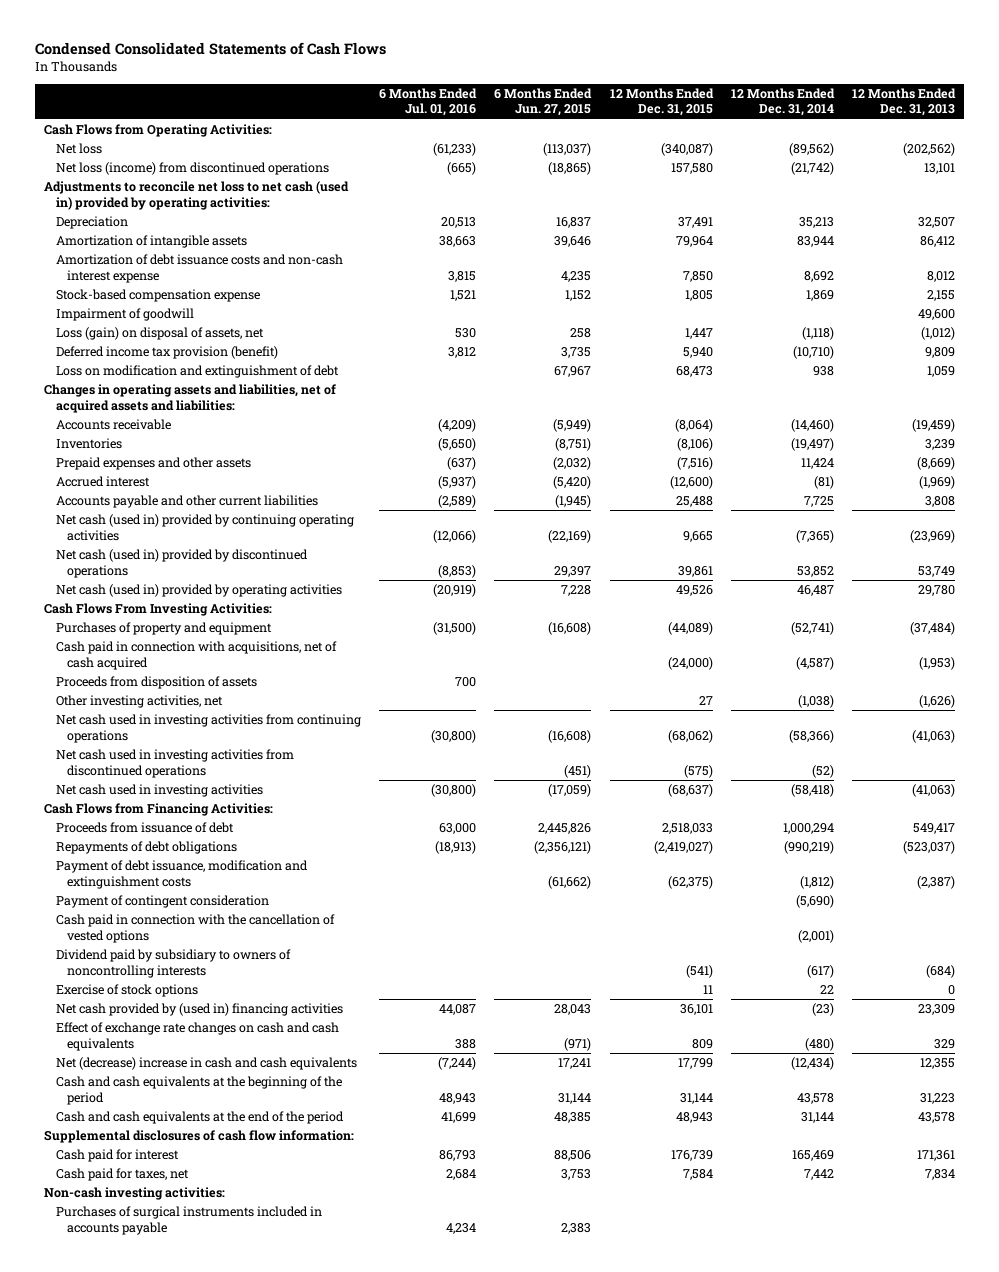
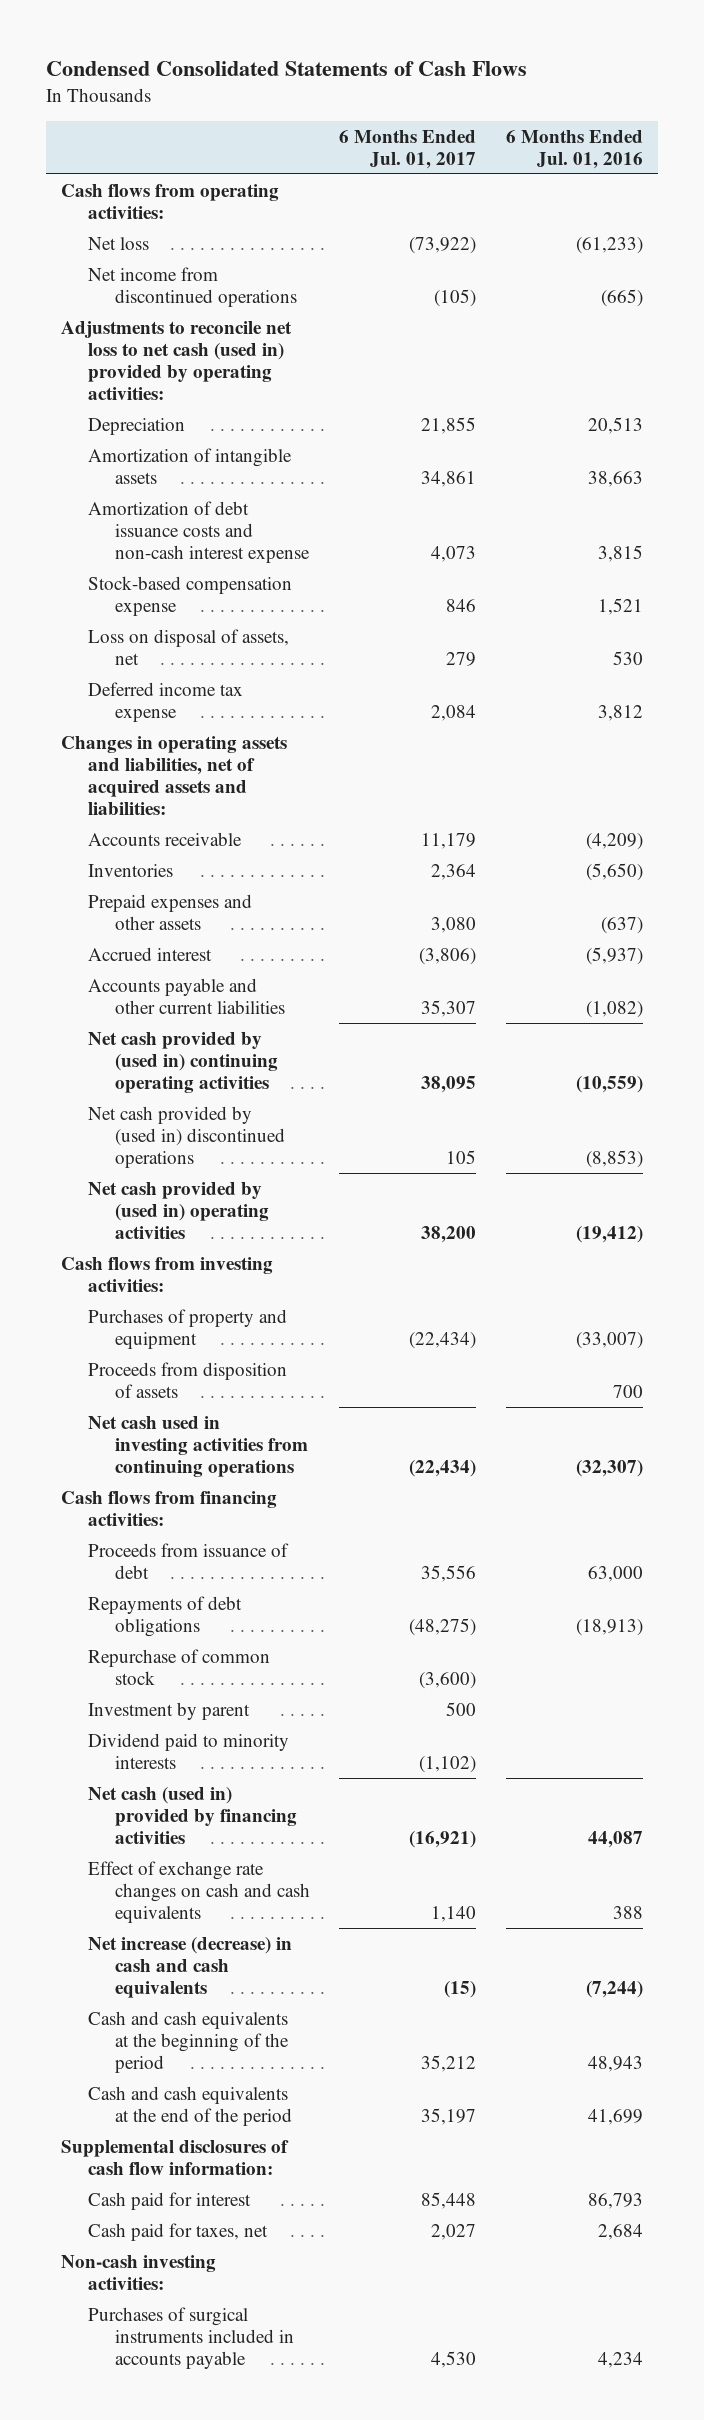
[494,87,593,117] 6 Months Ended Jun. 27, 2015 -> none
[609,87,714,117] 12 Months Ended Dec. 31, 2015 -> none
[730,87,835,117] 12 Months Ended Dec. 31, 2014 -> none
[852,87,957,117] 12 Months Ended Dec. 31, 2013 -> none
none -> [339,129,477,169] 6 Months Ended Jul. 01, 2017
[44,124,273,138] Cash Flows from Operating Activities: -> [61,183,280,219] Cash flows from operating activities:
[55,162,329,176] Net loss (income) from discontinued operations -> [87,266,297,307] Net income from discontinued operations
[55,308,194,322] Impairment of goodwill -> none
[55,365,339,379] Loss on modification and extinguishment of debt -> none
[55,327,264,341] Loss (gain) on disposal of assets, net -> [87,628,289,665] Loss on disposal of assets, net
[55,346,278,360] Deferred income tax provision (benefit) -> [87,681,243,722] Deferred income tax expense
[55,641,337,670] Cash paid in connection with acquisitions, net of cash acquired -> none
[437,495,476,509] (2,589) -> [586,1000,644,1018] (1,082)
[55,514,354,541] Net cash (used in) provided by continuing operating activities -> [87,1031,278,1094] Net cash provided by (used in) continuing operating activities
[432,529,476,543] (12,066) -> [576,1076,644,1094] (10,559)
[55,549,308,578] Net cash (used in) provided by discontinued operations -> [87,1105,285,1169] Net cash provided by (used in) discontinued operations
[55,584,342,598] Net cash (used in) provided by operating activities -> [87,1181,269,1240] Net cash provided by (used in) operating activities
[432,584,476,598] (20,919) -> [576,1226,644,1244] (19,412)
[44,603,273,617] Cash Flows From Investing Activities: -> [61,1256,274,1292] Cash flows from investing activities:
[432,622,476,636] (31,500) -> [576,1331,644,1349] (33,007)
[55,695,223,709] Other investing activities, net -> none
[55,749,294,778] Net cash used in investing activities from discontinued operations -> none
[55,784,263,798] Net cash used in investing activities -> none
[430,729,476,743] (30,800) -> [576,1460,644,1478] (32,307)
[44,803,274,817] Cash Flows from Financing Activities: -> [61,1490,278,1526] Cash flows from financing activities:
[55,860,308,889] Payment of debt issuance, modification and extinguishment costs -> none
[55,895,269,909] Payment of contingent consideration -> none
[55,914,335,943] Cash paid in connection with the cancellation of vested options -> none
[55,984,198,998] Exercise of stock options -> none
none -> [87,1648,270,1685] Repurchase of common stock
none -> [87,1701,250,1720] Investment by parent
[55,949,291,978] Dividend paid by subsidiary to owners of noncontrolling interests -> [87,1732,289,1769] Dividend paid to minority interests
[55,1003,343,1017] Net cash provided by (used in) financing activities -> [87,1786,297,1845] Net cash (used in) provided by financing activities
[55,1057,357,1071] Net (decrease) increase in cash and cash equivalents -> [87,1936,292,1999] Net increase (decrease) in cash and cash equivalents

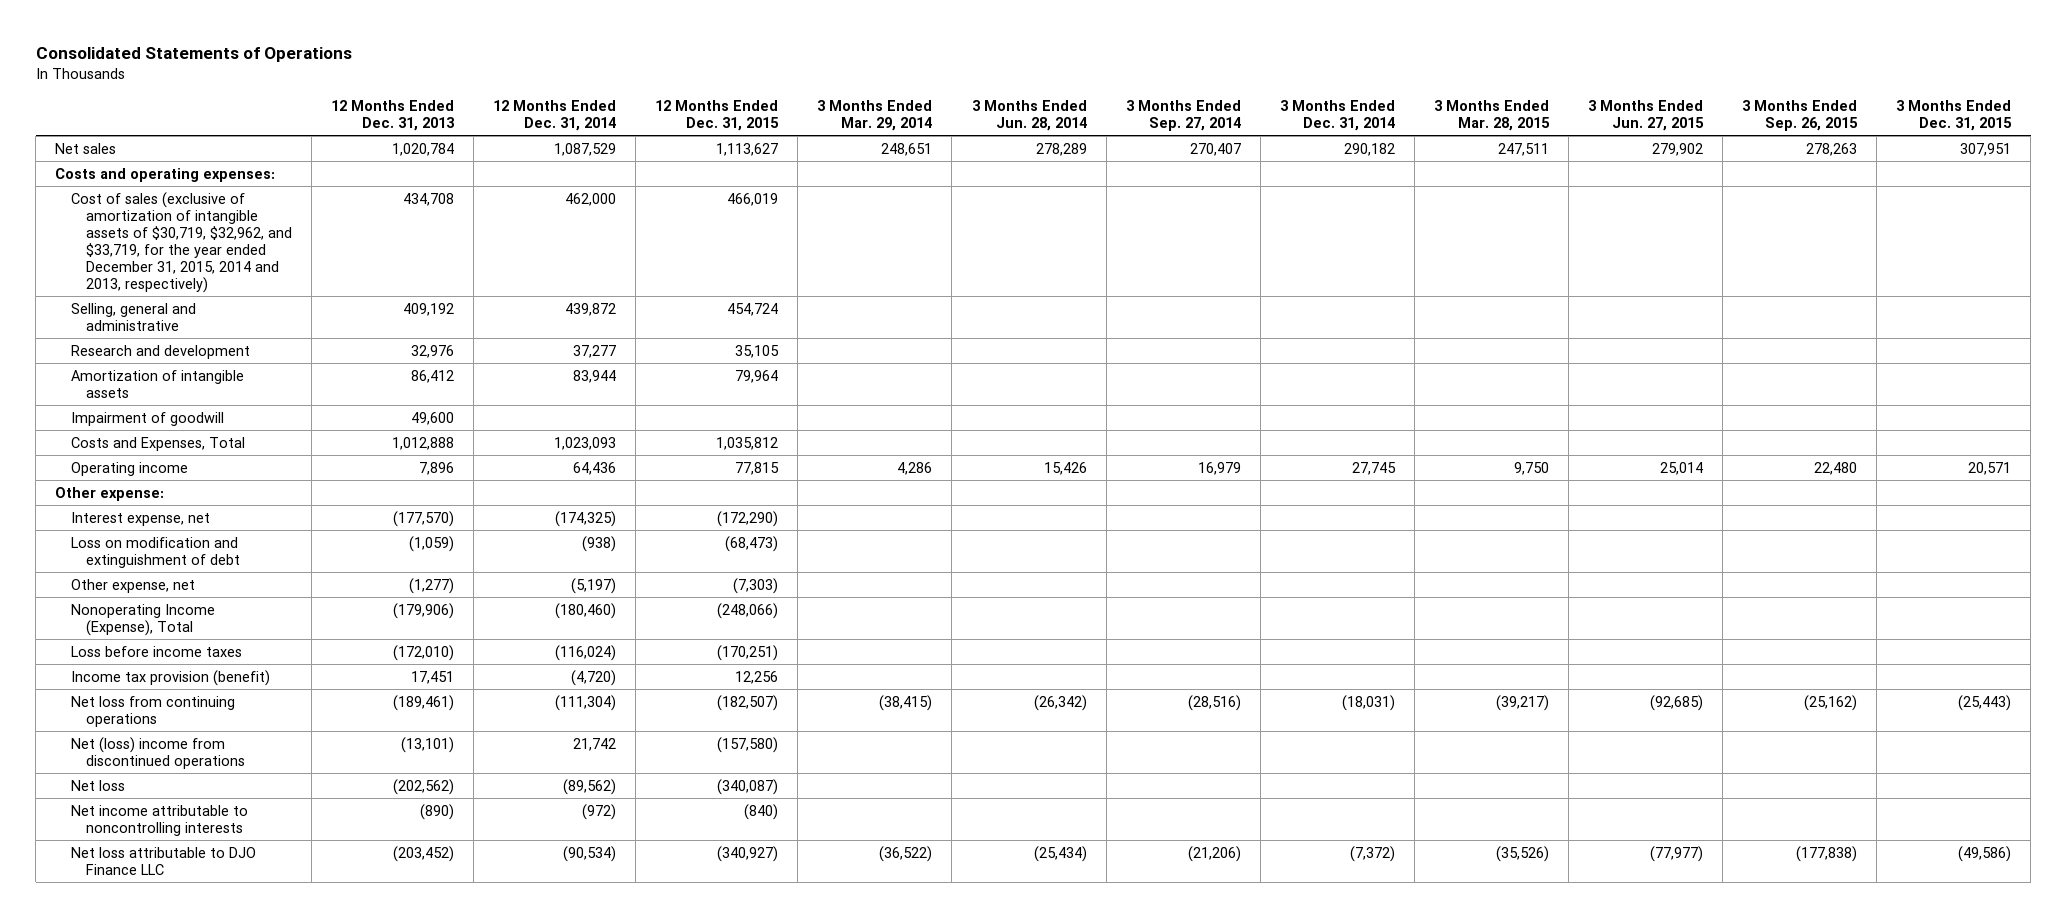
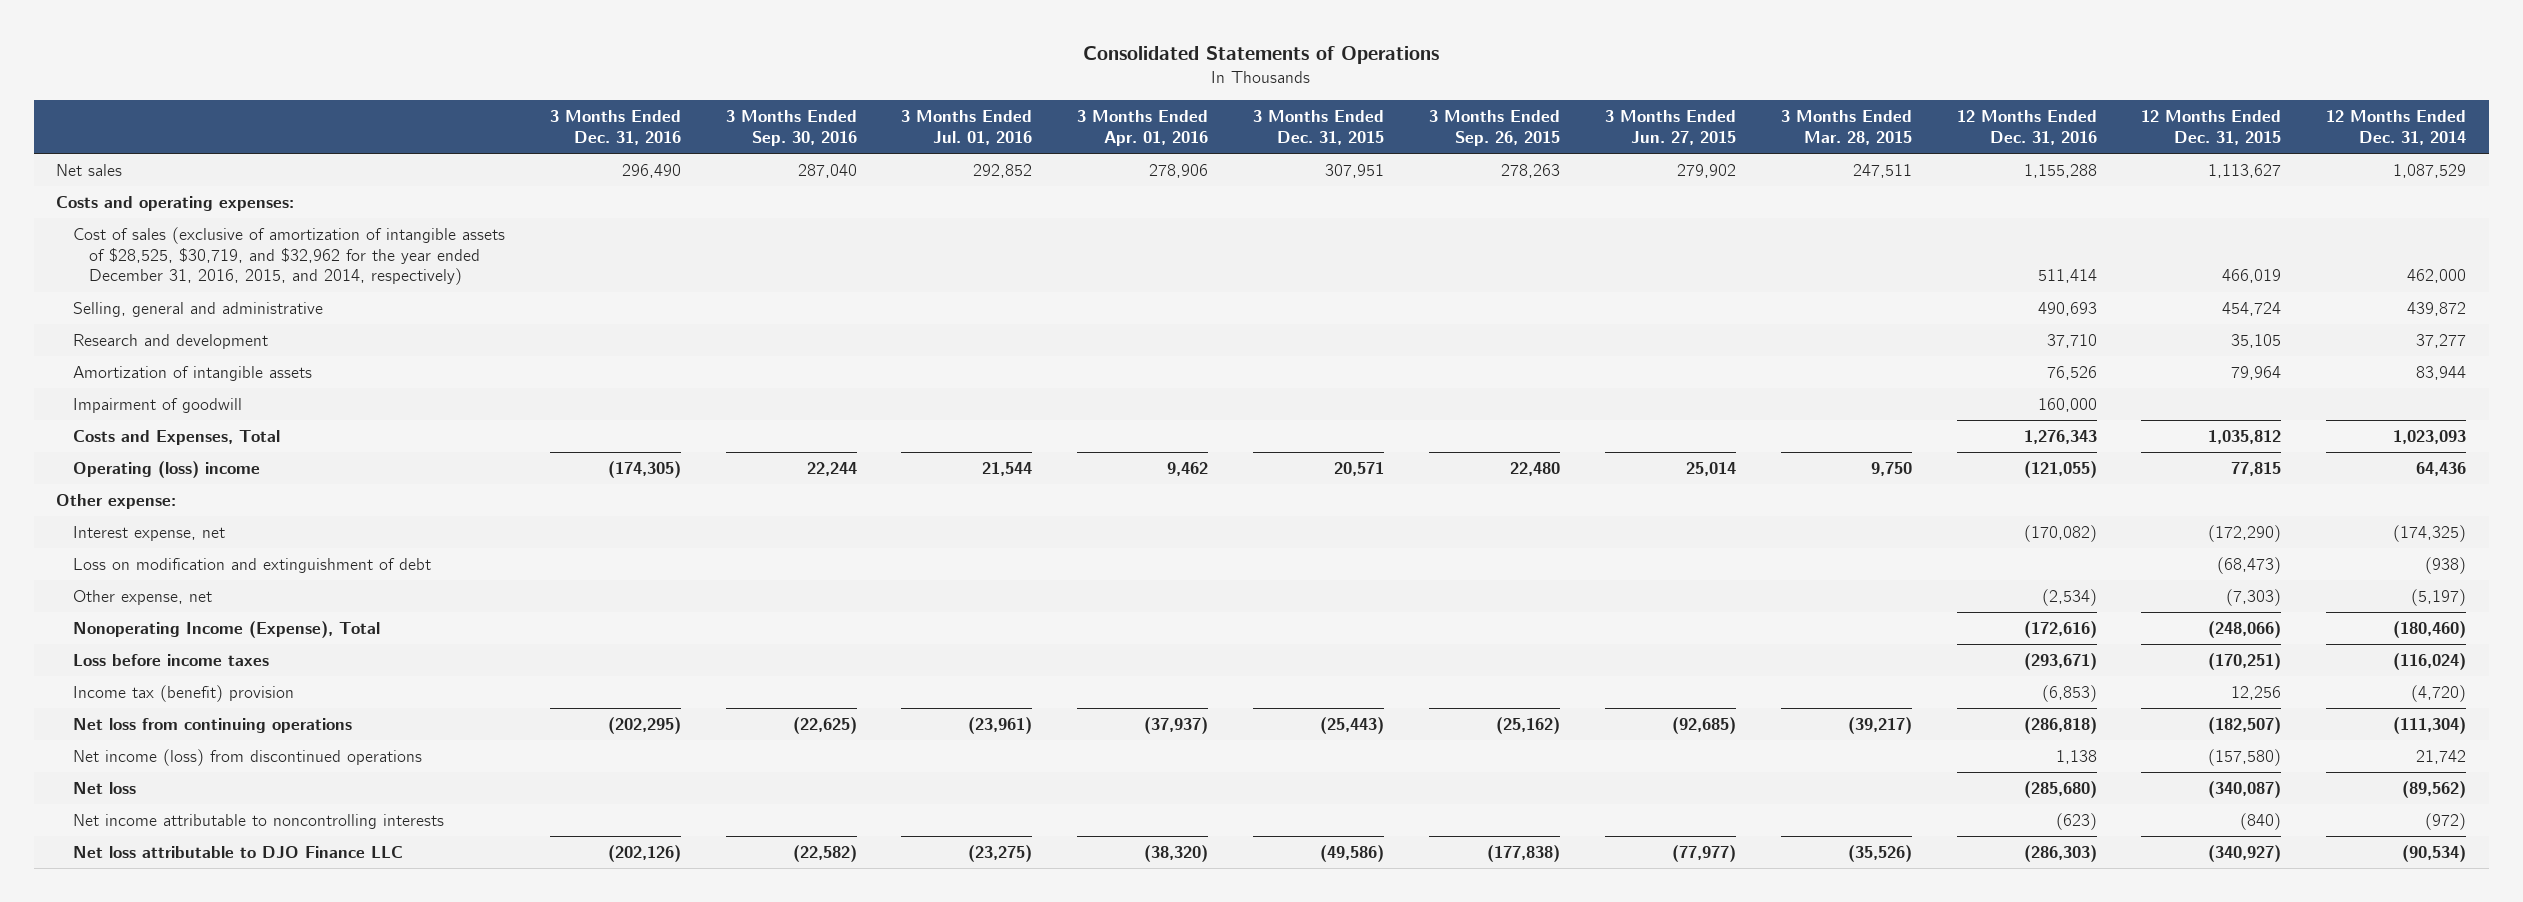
[331,100,455,132] 12 Months Ended Dec. 31, 2013 -> none
[817,100,933,132] 3 Months Ended Mar. 29, 2014 -> none
[971,100,1087,132] 3 Months Ended Jun. 28, 2014 -> none
[1125,100,1241,132] 3 Months Ended Sep. 27, 2014 -> none
[1279,100,1395,132] 3 Months Ended Dec. 31, 2014 -> none
none -> [549,110,681,145] 3 Months Ended Dec. 31, 2016
none -> [725,110,857,146] 3 Months Ended Sep. 30, 2016
none -> [901,110,1033,145] 3 Months Ended Jul. 01, 2016
none -> [1077,110,1209,146] 3 Months Ended Apr. 01, 2016
none -> [1956,110,2097,145] 12 Months Ended Dec. 31, 2016
[70,191,293,294] Cost of sales (exclusive of amortization of intangible assets of $30,719, $32,962, and $33,719, for the year ended December 31, 2015, 2014 and 2013, respectively) -> [72,227,505,286] Cost of sales (exclusive of amortization of intangible assets of $28,525, $30,719, and $32,962 for the year ended December 31, 2016, 2015, and 2014, respectively)
[70,461,188,476] Operating income -> [72,461,260,479] Operating (loss) income
[70,669,270,686] Income tax provision (benefit) -> [72,685,294,703] Income tax (benefit) provision
[70,736,246,769] Net (loss) income from discontinued operations -> [72,749,422,767] Net income (loss) from discontinued operations

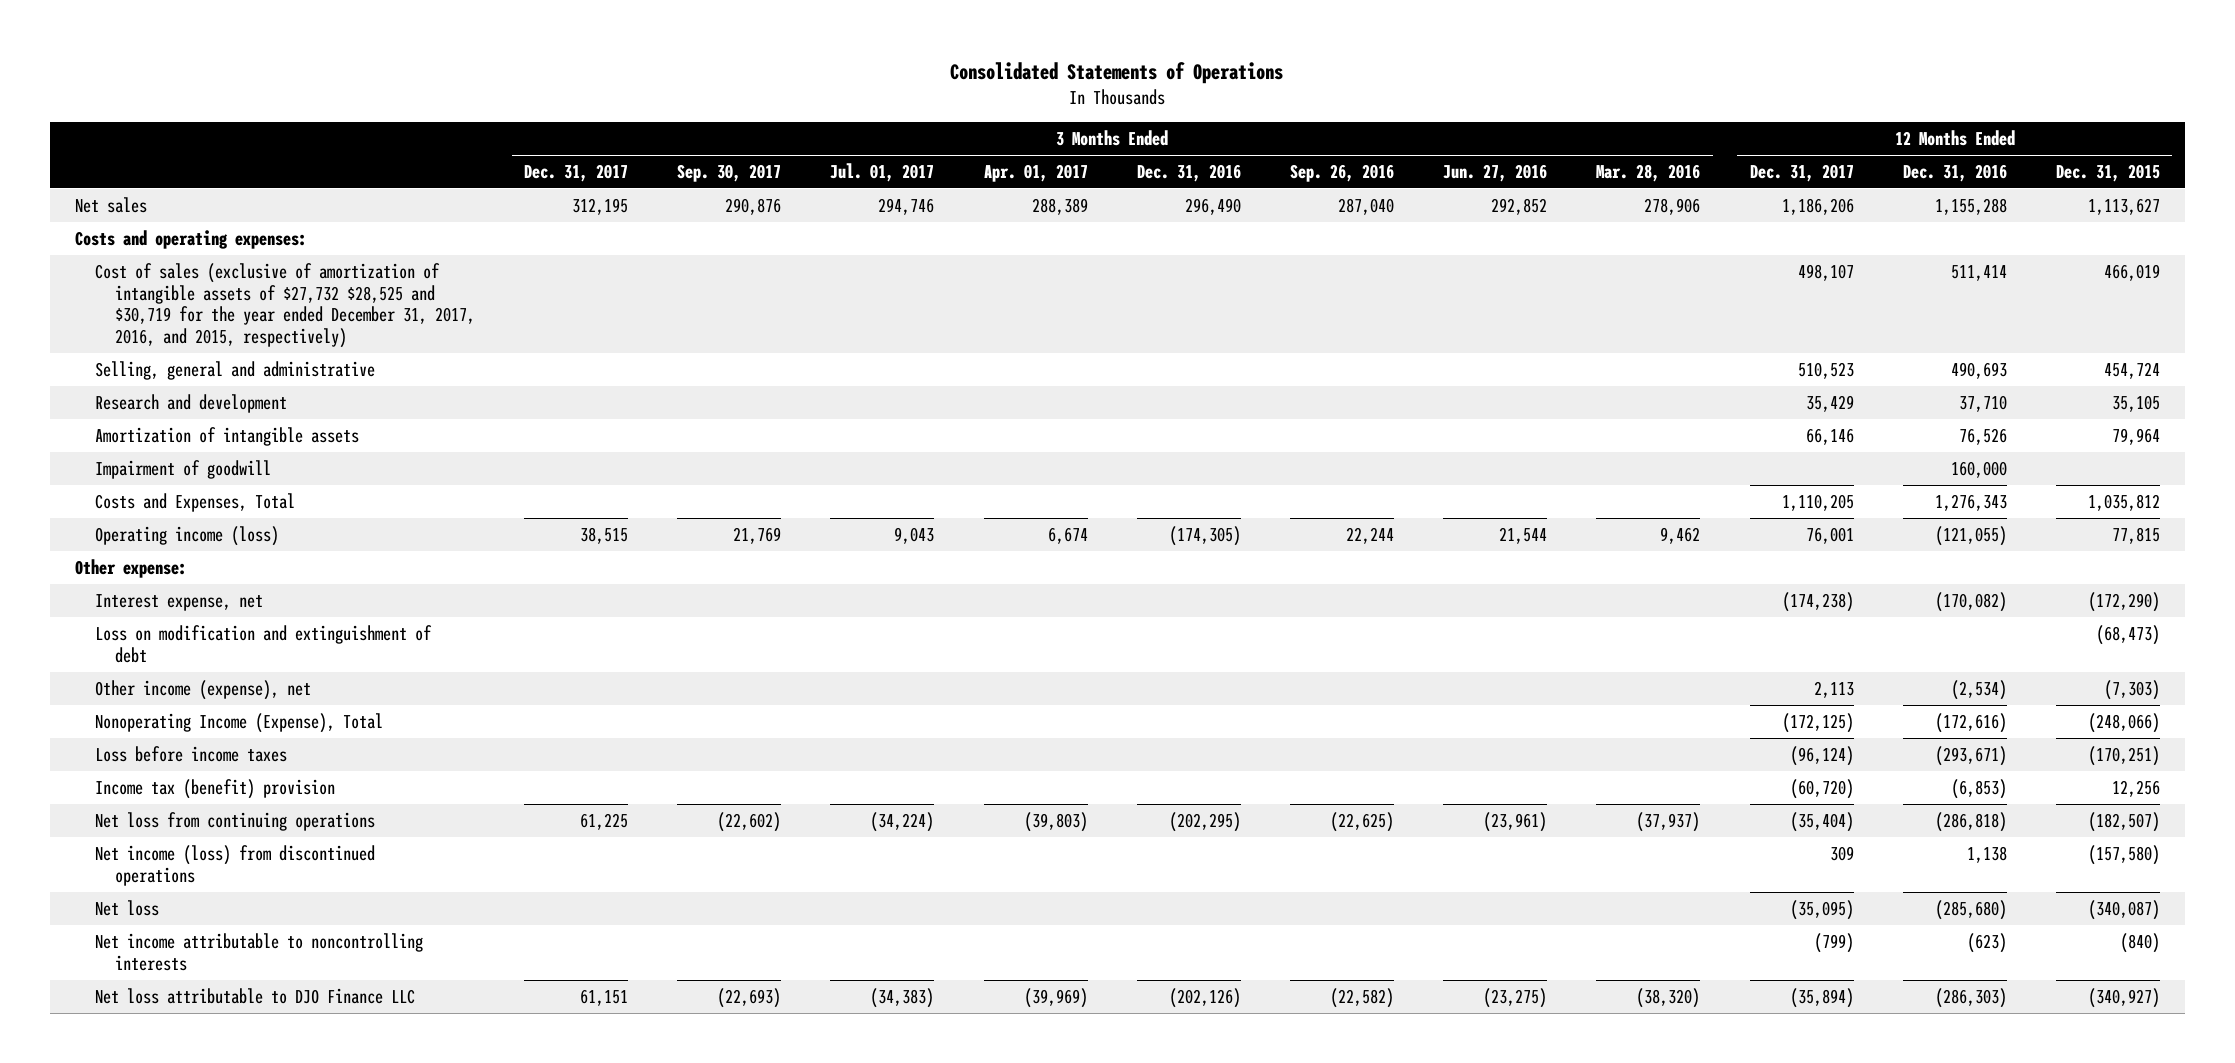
[725,110,857,146] 3 Months Ended Sep. 30, 2016 -> none
[901,110,1033,145] 3 Months Ended Jul. 01, 2016 -> none
[1077,110,1209,146] 3 Months Ended Apr. 01, 2016 -> none
[1253,110,1385,145] 3 Months Ended Dec. 31, 2015 -> none
[1428,110,1560,146] 3 Months Ended Sep. 26, 2015 -> none
[1604,110,1736,145] 3 Months Ended Jun. 27, 2015 -> none
[1780,110,1912,145] 3 Months Ended Mar. 28, 2015 -> none
[2326,110,2467,145] 12 Months Ended Dec. 31, 2014 -> none
none -> [523,163,628,182] Dec. 31, 2017
none -> [677,163,782,182] Sep. 30, 2017
none -> [830,162,935,182] Jul. 01, 2017
none -> [983,163,1088,182] Apr. 01, 2017
none -> [1289,163,1394,182] Sep. 26, 2016
none -> [1443,163,1548,182] Jun. 27, 2016
none -> [1596,163,1701,182] Mar. 28, 2016
none -> [1749,163,1854,182] Dec. 31, 2017
[72,227,505,286] Cost of sales (exclusive of amortization of intangible assets of $28,525, $30,719, and $32,962 for the year ended December 31, 2016, 2015, and 2014, respectively) -> [94,262,475,349] Cost of sales (exclusive of amortization of intangible assets of $27,732 $28,525 and $30,719 for the year ended December 31, 2017, 2016, and 2015, respectively)
[72,461,260,479] Operating (loss) income -> [94,525,279,546] Operating income (loss)
[72,590,212,606] Other expense, net -> [94,679,311,700] Other income (expense), net

